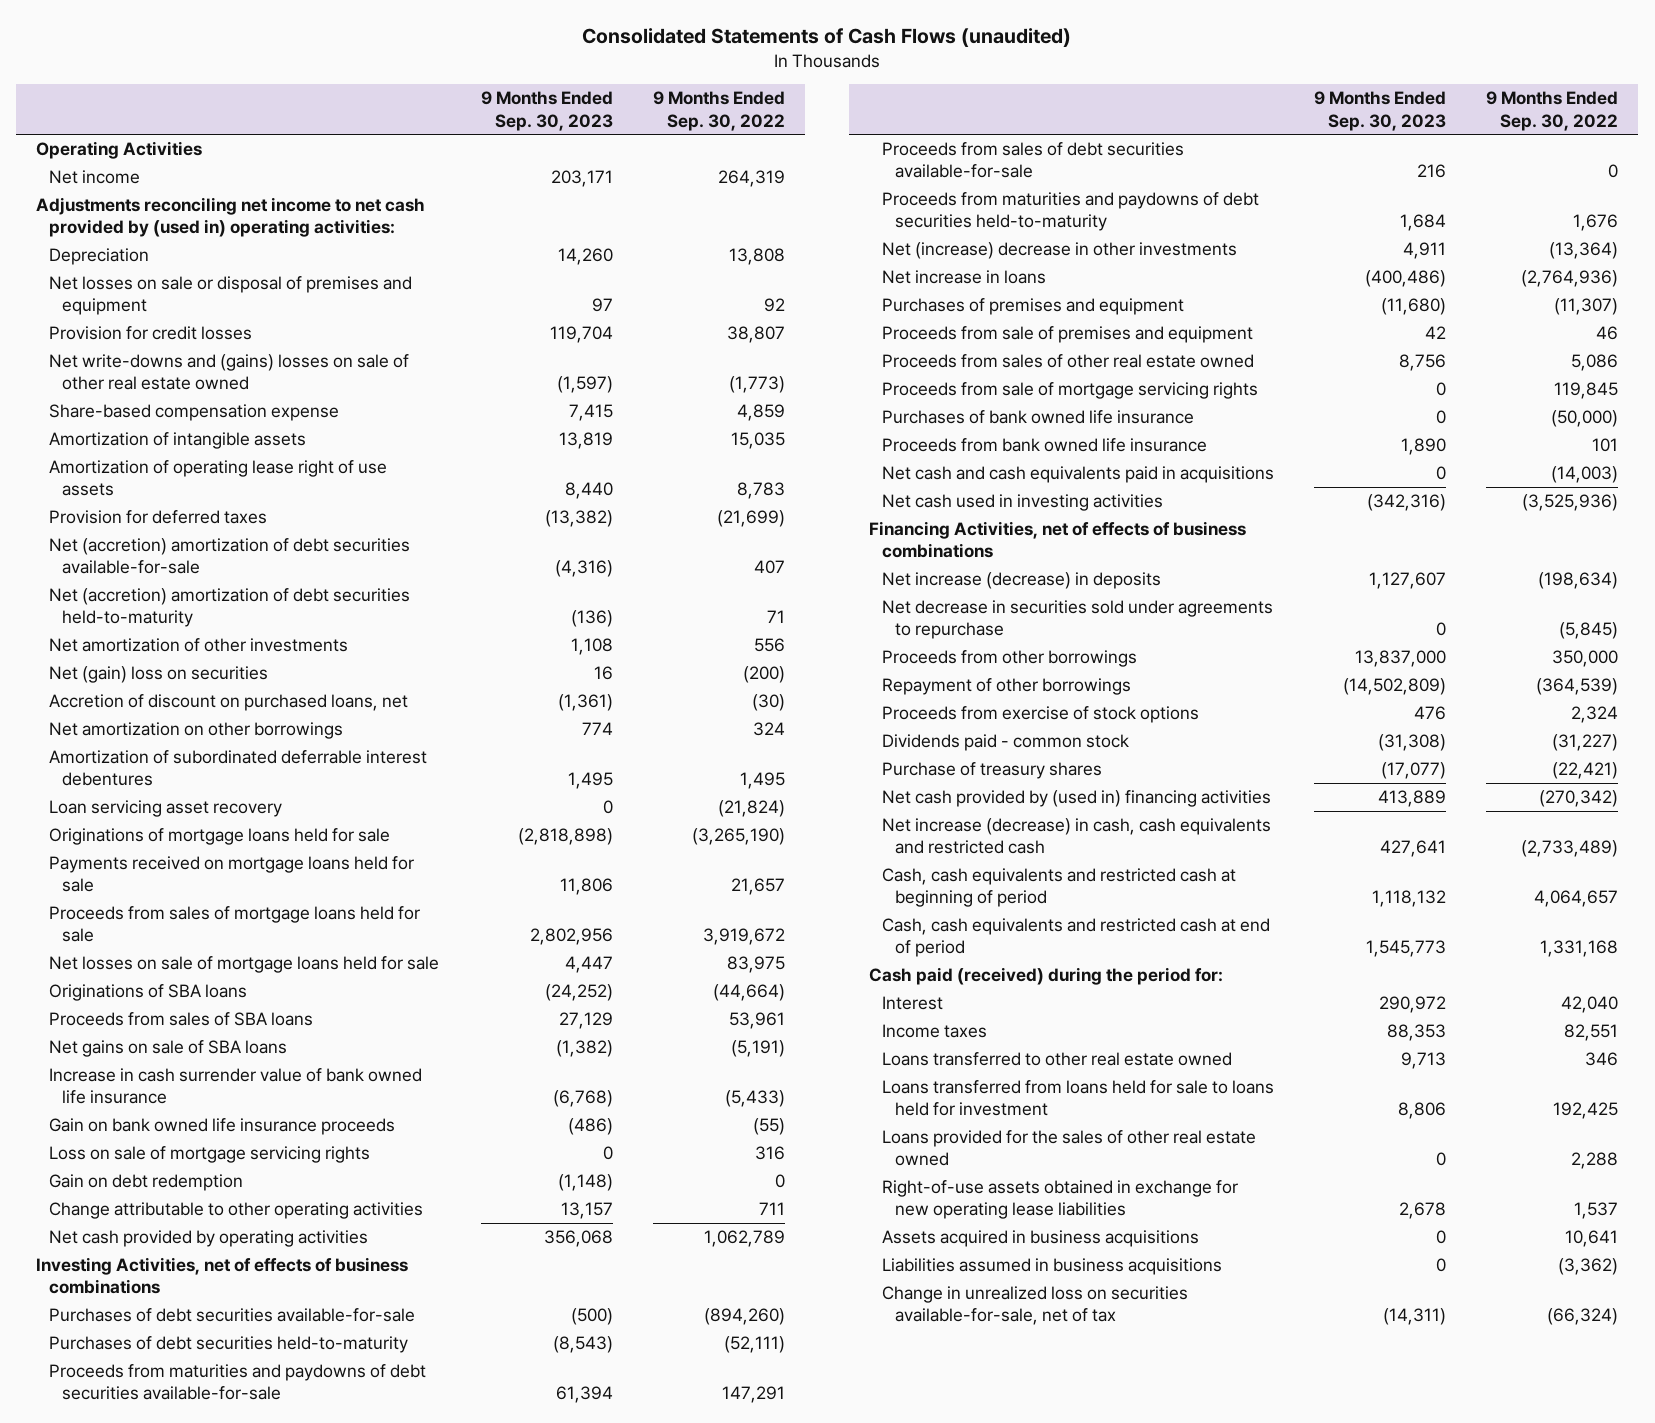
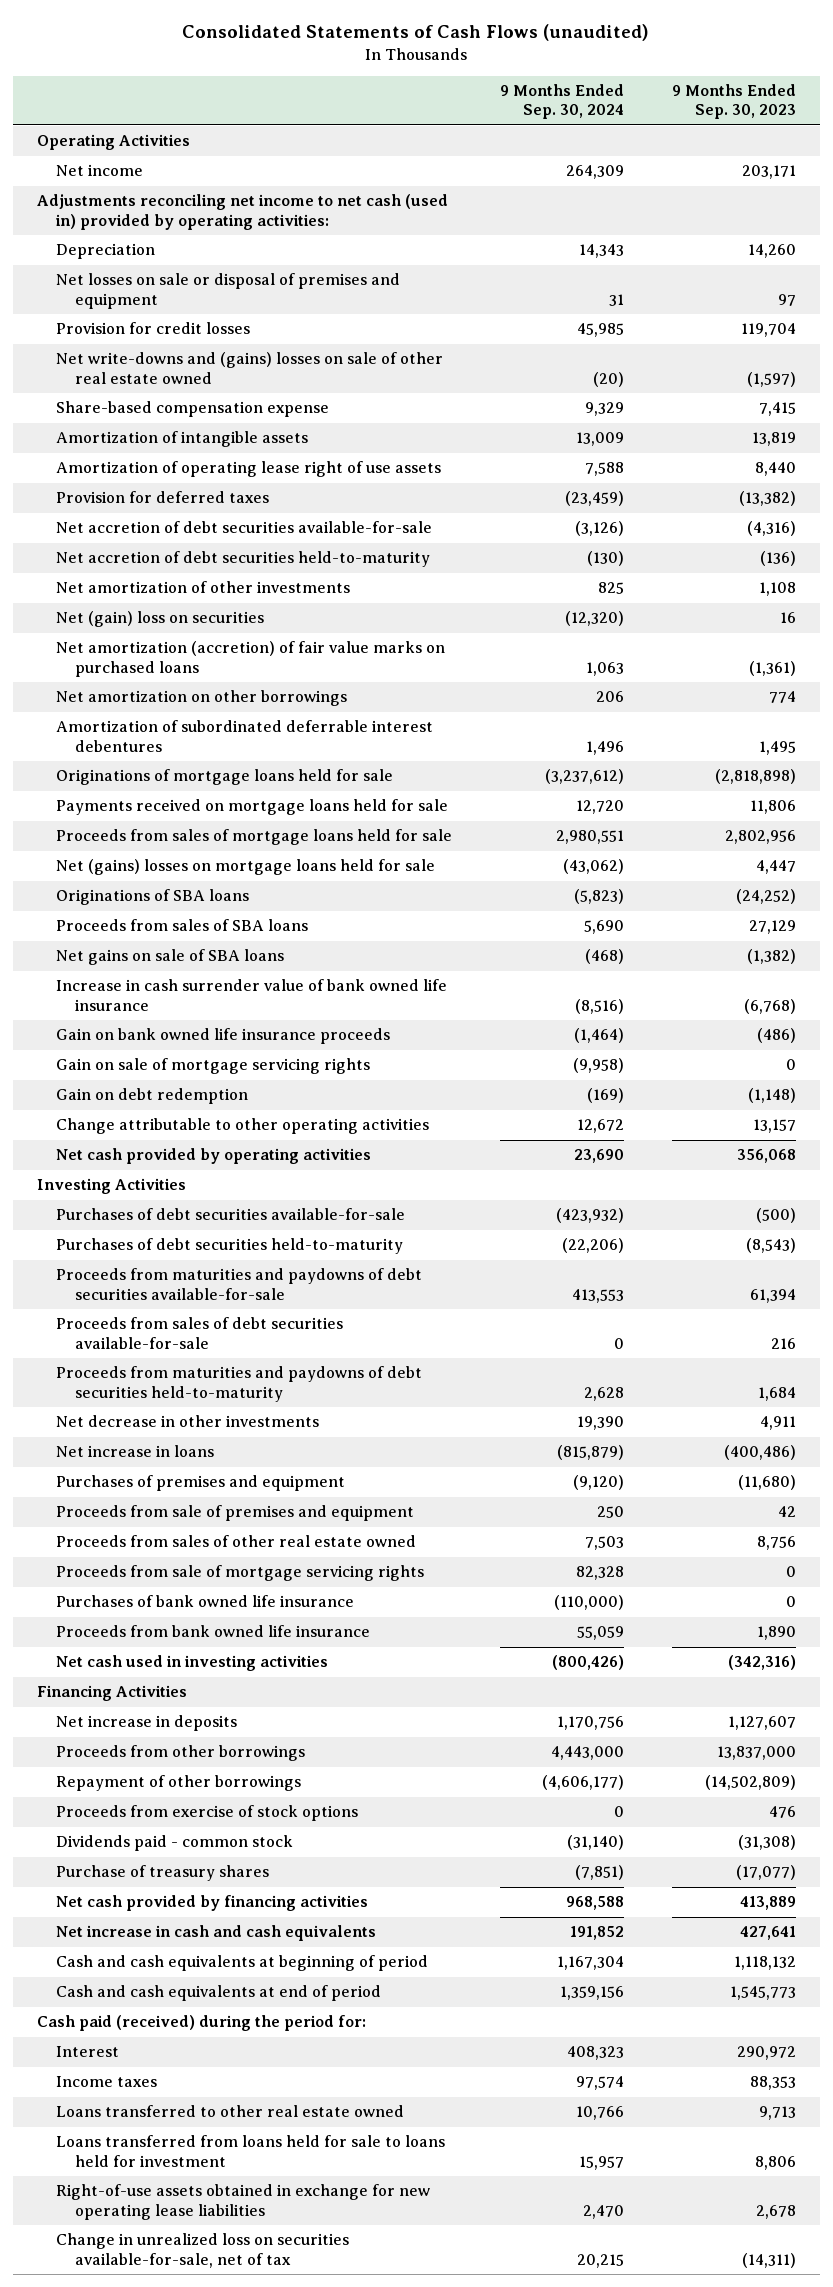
[653,91,786,131] 9 Months Ended Sep. 30, 2022 -> none
none -> [499,84,624,120] 9 Months Ended Sep. 30, 2024
[36,197,426,238] Adjustments reconciling net income to net cash provided by (used in) operating activities: -> [36,194,448,230] Adjustments reconciling net income to net cash (used in) provided by operating activities:
[49,538,411,575] Net (accretion) amortization of debt securities available-for-sale -> [56,521,433,534] Net accretion of debt securities available-for-sale
[49,588,411,628] Net (accretion) amortization of debt securities held-to-maturity -> [56,551,431,568] Net accretion of debt securities held-to-maturity
[49,694,409,712] Accretion of discount on purchased loans, net -> [56,641,446,677] Net amortization (accretion) of fair value marks on purchased loans
[49,800,283,818] Loan servicing asset recovery -> none
[49,956,440,974] Net losses on sale of mortgage loans held for sale -> [56,859,436,876] Net (gains) losses on mortgage loans held for sale
[49,1146,371,1164] Loss on sale of mortgage servicing rights -> [56,1058,371,1075] Gain on sale of mortgage servicing rights
[36,1257,409,1295] Investing Activities, net of effects of business combinations -> [36,1178,186,1195] Investing Activities
[882,242,1238,260] Net (increase) decrease in other investments -> [56,1415,320,1428] Net decrease in other investments
[882,466,1275,484] Net cash and cash equivalents paid in acquisitions -> none
[882,600,1274,640] Net decrease in securities sold under agreements to repurchase -> none
[869,521,1247,559] Financing Activities, net of effects of business combinations -> [36,1685,187,1702] Financing Activities
[882,572,1162,590] Net increase (decrease) in deposits -> [56,1715,238,1732] Net increase in deposits
[882,790,1272,808] Net cash provided by (used in) financing activities -> [56,1895,369,1912] Net cash provided by financing activities
[882,818,1272,855] Net increase (decrease) in cash, cash equivalents and restricted cash -> [56,1925,377,1942] Net increase in cash and cash equivalents
[882,868,1237,908] Cash, cash equivalents and restricted cash at beginning of period -> [56,1955,429,1972] Cash and cash equivalents at beginning of period
[882,918,1271,958] Cash, cash equivalents and restricted cash at end of period -> [56,1985,382,2002] Cash and cash equivalents at end of period
[882,1130,1257,1167] Loans provided for the sales of other real estate owned -> none
[882,1230,1200,1248] Assets acquired in business acquisitions -> none
[882,1258,1223,1276] Liabilities assumed in business acquisitions -> none

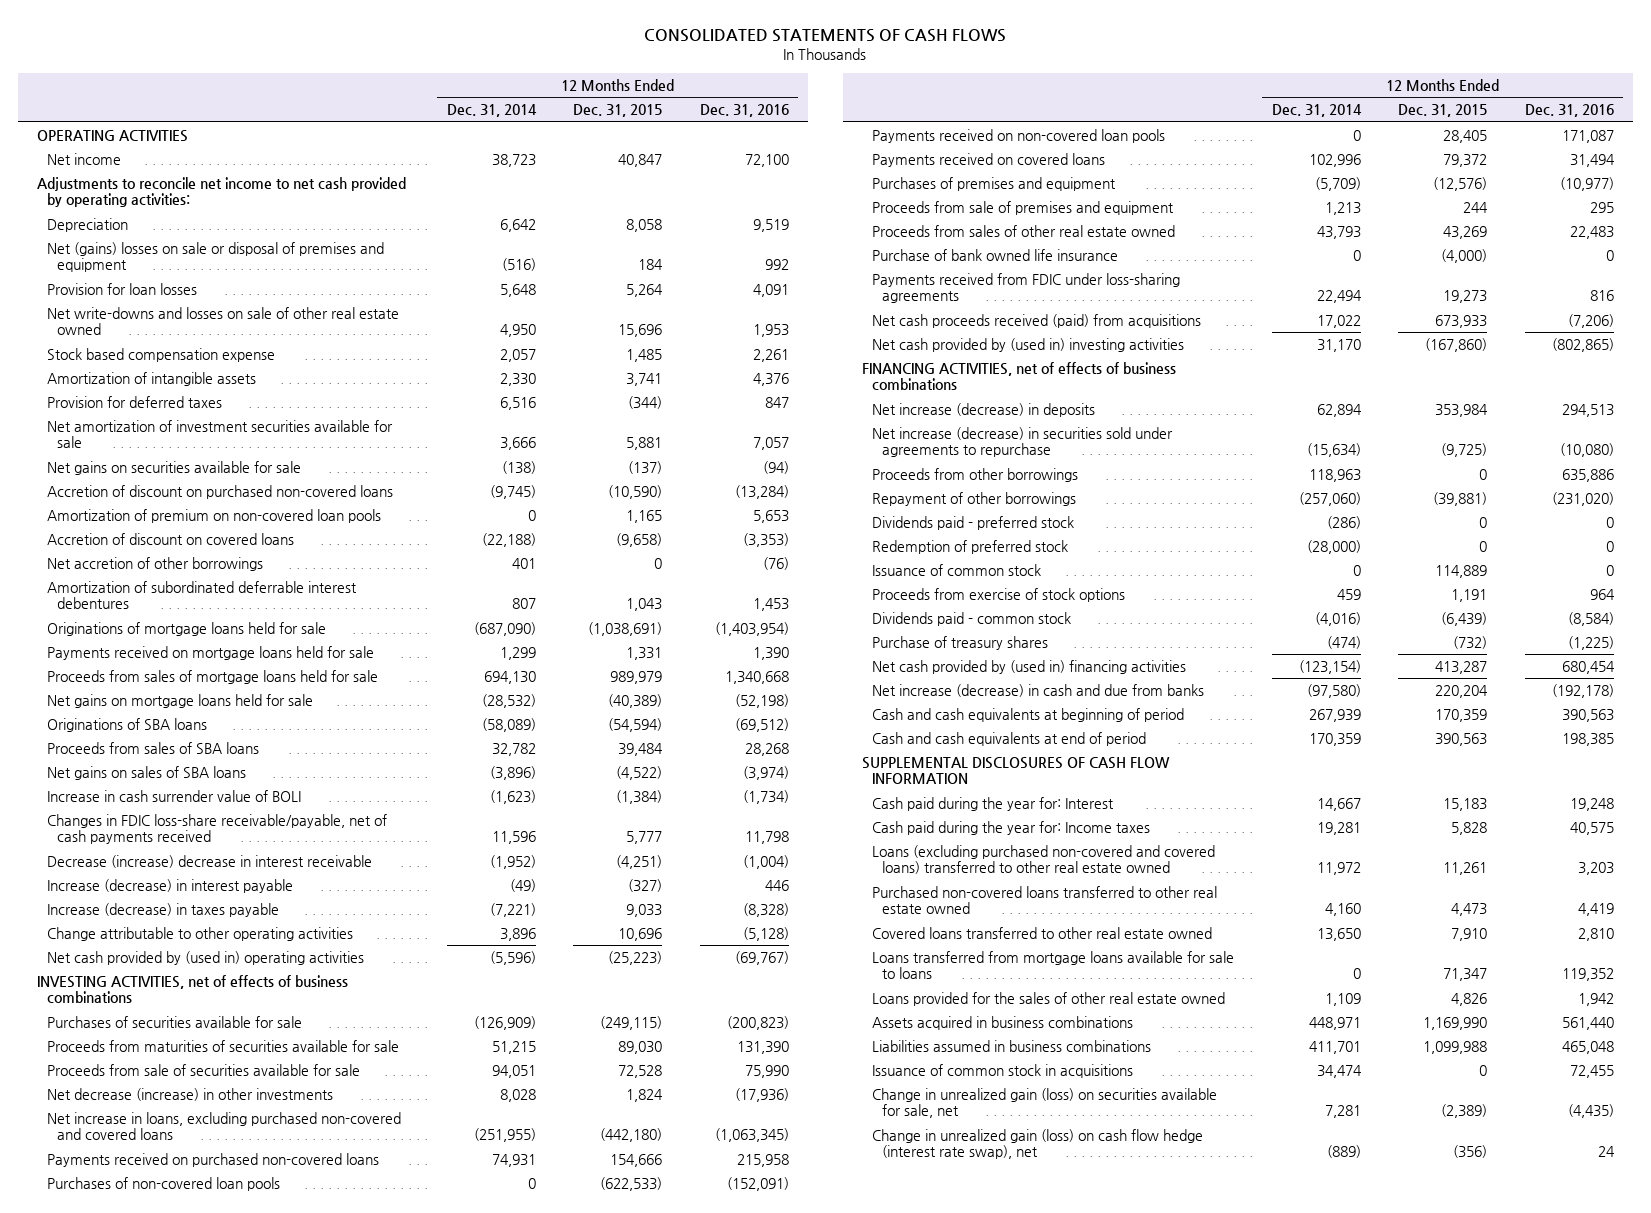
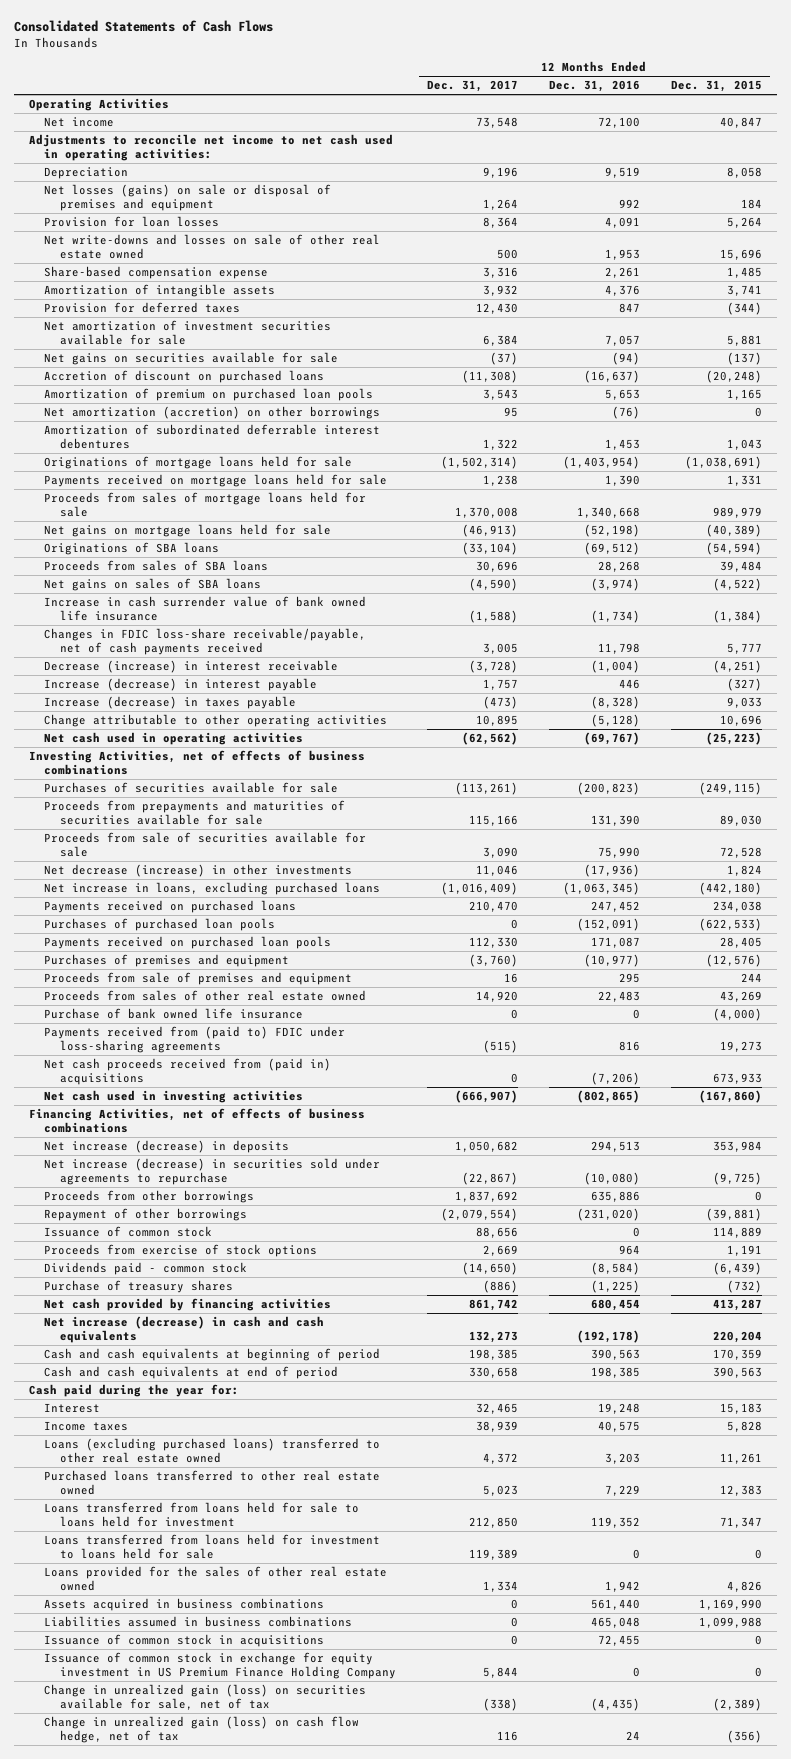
[644,28,1007,42] CONSOLIDATED STATEMENTS OF CASH FLOWS -> [13,20,273,33] Consolidated Statements of Cash Flows
[446,104,537,118] Dec. 31, 2014 -> none
none -> [426,80,518,93] Dec. 31, 2017
[36,130,188,143] OPERATING ACTIVITIES -> [29,97,170,111] Operating Activities
[36,177,406,208] Adjustments to reconcile net income to net cash provided by operating activities: -> [29,133,394,161] Adjustments to reconcile net income to net cash used in operating activities:
[46,242,384,273] Net (gains) losses on sale or disposal of premises and equipment -> [44,183,332,211] Net losses (gains) on sale or disposal of premises and equipment
[46,348,275,363] Stock based compensation expense -> [44,265,269,279] Share-based compensation expense
[46,533,294,546] Accretion of discount on covered loans -> none
[46,485,393,500] Accretion of discount on purchased non-covered loans -> [44,369,325,383] Accretion of discount on purchased loans
[608,485,663,500] (10,590) -> [705,369,762,383] (20,248)
[735,485,790,500] (13,284) -> [583,369,640,383] (16,637)
[46,509,381,524] Amortization of premium on non-covered loan pools -> [44,387,374,401] Amortization of premium on purchased loan pools
[46,557,263,572] Net accretion of other borrowings -> [44,405,381,419] Net amortization (accretion) on other borrowings
[46,790,301,803] Increase in cash surrender value of BOLI -> [44,595,367,621] Increase in cash surrender value of bank owned life insurance
[46,855,372,869] Decrease (increase) decrease in interest receivable -> [44,659,339,673] Decrease (increase) in interest receivable
[46,951,364,966] Net cash provided by (used in) operating activities -> [44,731,304,745] Net cash used in operating activities
[36,975,348,1004] INVESTING ACTIVITIES, net of effects of business combinations -> [29,749,366,775] Investing Activities, net of effects of business combinations
[46,1040,399,1053] Proceeds from maturities of securities available for sale -> [44,799,346,825] Proceeds from prepayments and maturities of securities available for sale
[871,153,1105,168] Payments received on covered loans -> none
[46,1112,401,1141] Net increase in loans, excluding purchased non-covered and covered loans -> [44,881,381,895] Net increase in loans, excluding purchased loans
[46,1153,379,1168] Payments received on purchased non-covered loans -> [44,899,297,913] Payments received on purchased loans
[610,1154,663,1168] 154,666 -> [712,900,762,912] 234,038
[737,1154,790,1168] 215,958 -> [590,900,640,912] 247,452
[46,1177,280,1192] Purchases of non-covered loan pools -> [44,917,276,931] Purchases of purchased loan pools
[871,129,1165,144] Payments received on non-covered loan pools -> [44,935,332,949] Payments received on purchased loan pools
[871,273,1180,304] Payments received from FDIC under loss-sharing agreements -> [44,1025,346,1053] Payments received from (paid to) FDIC under loss-sharing agreements
[871,314,1201,329] Net cash proceeds received (paid) from acquisitions -> [44,1057,332,1085] Net cash proceeds received from (paid in) acquisitions
[871,338,1184,353] Net cash provided by (used in) investing activities -> [44,1089,304,1103] Net cash used in investing activities
[861,362,1176,391] FINANCING ACTIVITIES, net of effects of business combinations -> [29,1107,366,1133] Financing Activities, net of effects of business combinations
[871,516,1074,531] Dividends paid - preferred stock -> none
[871,540,1068,555] Redemption of preferred stock -> none
[871,660,1186,675] Net cash provided by (used in) financing activities -> [44,1297,332,1311] Net cash provided by financing activities
[871,684,1204,698] Net increase (decrease) in cash and due from banks -> [44,1315,325,1343] Net increase (decrease) in cash and cash equivalents
[861,757,1170,785] SUPPLEMENTAL DISCLOSURES OF CASH FLOW INFORMATION -> none
[871,927,1212,940] Covered loans transferred to other real estate owned -> none
none -> [29,1383,240,1397] Cash paid during the year for:
[871,797,1114,812] Cash paid during the year for: Interest -> [44,1402,101,1413] Interest
[871,821,1150,836] Cash paid during the year for: Income taxes -> [44,1420,129,1431] Income taxes
[871,845,1215,875] Loans (excluding purchased non-covered and covered loans) transferred to other real estate owned -> [44,1437,381,1463] Loans (excluding purchased loans) transferred to other real estate owned
[871,886,1217,915] Purchased non-covered loans transferred to other real estate owned -> [44,1469,381,1495] Purchased loans transferred to other real estate owned
[1451,903,1488,917] 4,473 -> [719,1484,762,1496] 12,383
[1577,903,1614,917] 4,419 -> [604,1484,640,1496] 7,229
[871,951,1234,980] Loans transferred from mortgage loans available for sale to loans -> [44,1501,360,1527] Loans transferred from loans held for sale to loans held for investment
none -> [44,1533,381,1559] Loans transferred from loans held for investment to loans held for sale
none -> [44,1651,396,1679] Issuance of common stock in exchange for equity investment in US Premium Finance Holding Company
[871,1088,1217,1119] Change in unrealized gain (loss) on securities available for sale, net -> [44,1683,367,1710] Change in unrealized gain (loss) on securities available for sale, net of tax
[871,1129,1203,1160] Change in unrealized gain (loss) on cash flow hedge (interest rate swap), net -> [44,1715,360,1743] Change in unrealized gain (loss) on cash flow hedge, net of tax

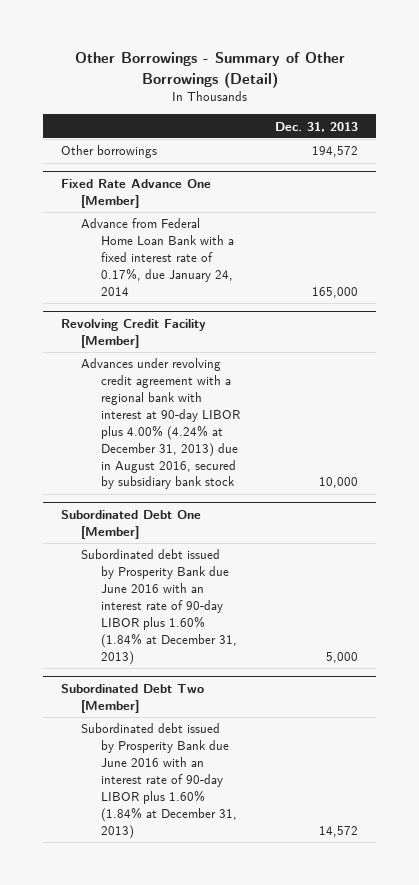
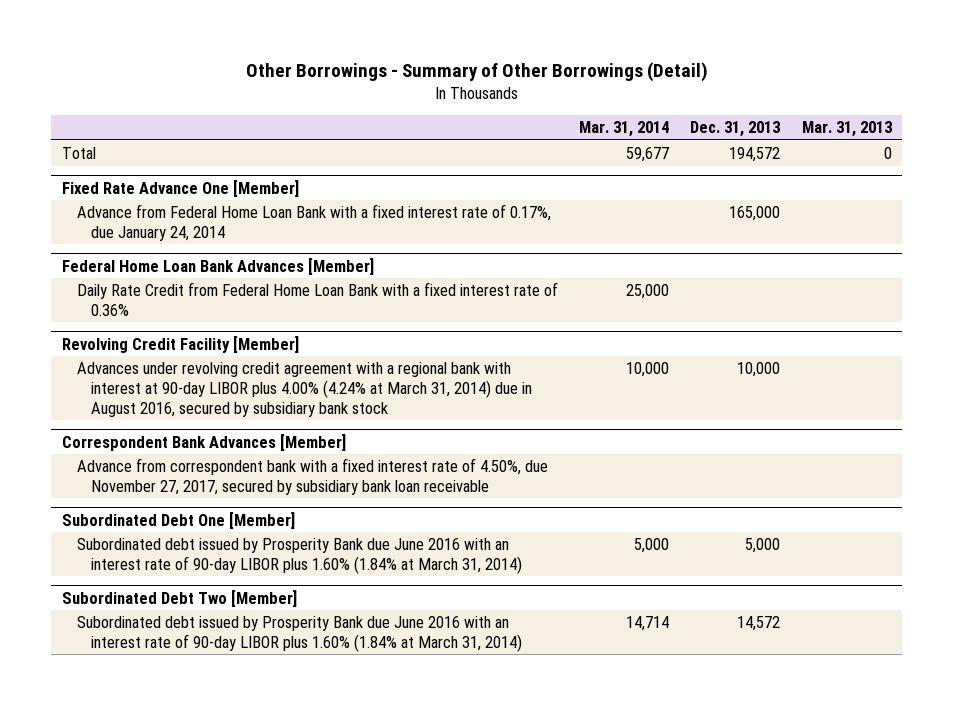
none -> [578,121,669,138] Mar. 31, 2014
none -> [801,121,892,138] Mar. 31, 2013
[60,145,157,159] Other borrowings -> [61,147,96,160] Total
none -> [61,257,374,275] Federal Home Loan Bank Advances [Member]
none -> [76,282,558,316] Daily Rate Credit from Federal Home Loan Bank with a fixed interest rate of 0.36%
[80,358,241,490] Advances under revolving credit agreement with a regional bank with interest at 90-day LIBOR plus 4.00% (4.24% at December 31, 2013) due in August 2016, secured by subsidiary bank stock -> [76,362,533,417] Advances under revolving credit agreement with a regional bank with interest at 90-day LIBOR plus 4.00% (4.24% at March 31, 2014) due in August 2016, secured by subsidiary bank stock
none -> [61,433,346,451] Correspondent Bank Advances [Member]
none -> [76,458,548,495] Advance from correspondent bank with a fixed interest rate of 4.50%, due November 27, 2017, secured by subsidiary bank loan receivable
[80,549,237,665] Subordinated debt issued by Prosperity Bank due June 2016 with an interest rate of 90-day LIBOR plus 1.60% (1.84% at December 31, 2013) -> [76,538,523,574] Subordinated debt issued by Prosperity Bank due June 2016 with an interest rate of 90-day LIBOR plus 1.60% (1.84% at March 31, 2014)
[80,723,237,839] Subordinated debt issued by Prosperity Bank due June 2016 with an interest rate of 90-day LIBOR plus 1.60% (1.84% at December 31, 2013) -> [76,616,523,652] Subordinated debt issued by Prosperity Bank due June 2016 with an interest rate of 90-day LIBOR plus 1.60% (1.84% at March 31, 2014)

